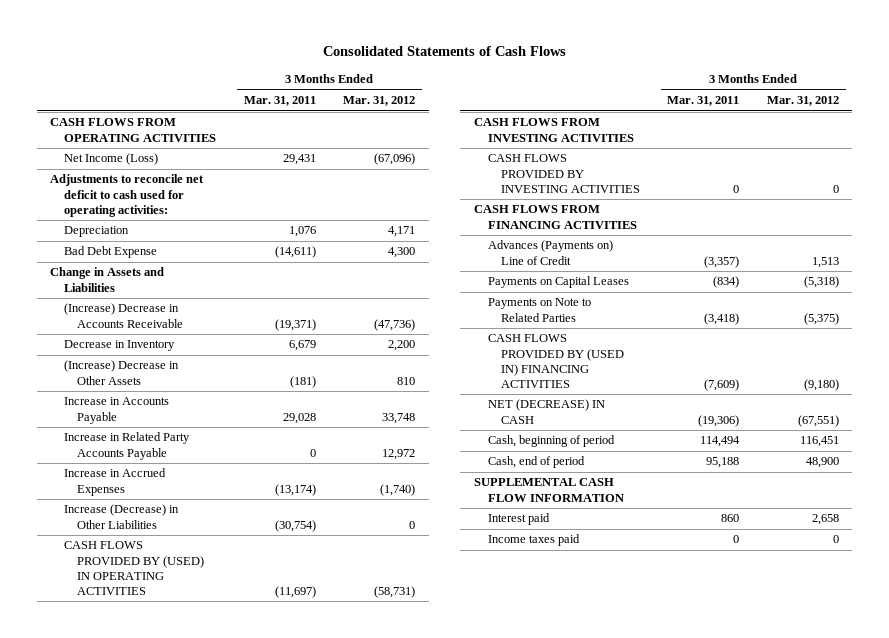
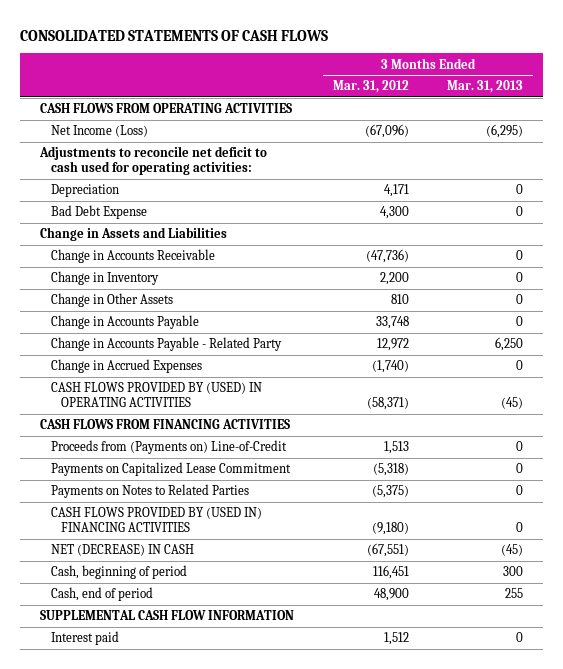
[322,46,566,57] Consolidated Statements of Cash Flows -> [20,29,329,41] CONSOLIDATED STATEMENTS OF CASH FLOWS
[243,96,316,107] Mar. 31, 2011 -> none
none -> [447,80,524,94] Mar. 31, 2013
[63,504,179,529] Increase (Decrease) in Other Liabilities -> none
[474,118,634,142] CASH FLOWS FROM INVESTING ACTIVITIES -> none
[487,154,641,193] CASH FLOWS PROVIDED BY INVESTING ACTIVITIES -> none
[63,303,184,328] (Increase) Decrease in Accounts Receivable -> [50,249,215,264] Change in Accounts Receivable
[63,340,175,352] Decrease in Inventory -> [50,271,159,286] Change in Inventory
[63,360,179,385] (Increase) Decrease in Other Assets -> [50,293,173,308] Change in Other Assets
[63,397,169,424] Increase in Accounts Payable -> [50,315,199,330] Change in Accounts Payable
[63,432,190,460] Increase in Related Party Accounts Payable -> [50,337,282,352] Change in Accounts Payable - Related Party
[63,468,166,496] Increase in Accrued Expenses -> [50,359,202,374] Change in Accrued Expenses
[374,585,416,598] (58,731) -> [366,397,409,411] (58,371)
[487,240,613,265] Advances (Payments on) Line of Credit -> [50,440,287,455] Proceeds from (Payments on) Line-of-Credit
[487,276,629,289] Payments on Capital Leases -> [50,462,291,477] Payments on Capitalized Lease Commitment
[487,298,591,322] Payments on Note to Related Parties -> [50,484,249,499] Payments on Notes to Related Parties
[487,534,580,547] Income taxes paid -> none
[811,514,839,526] 2,658 -> [383,632,409,646] 1,512

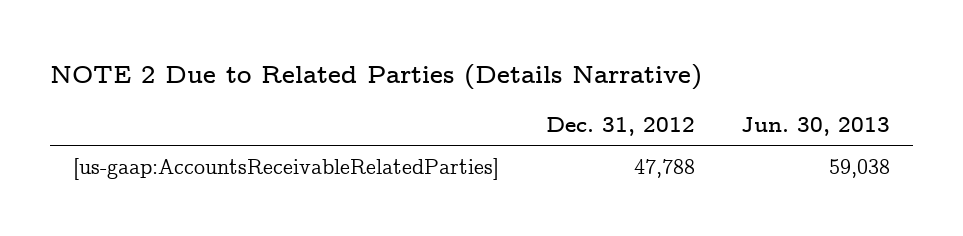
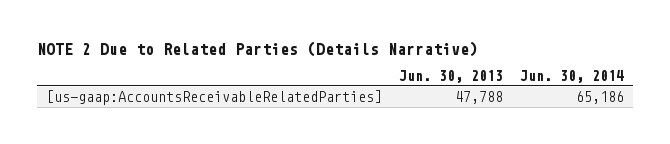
[545,117,695,137] Dec. 31, 2012 -> none
none -> [520,70,625,84] Jun. 30, 2014
[829,158,891,178] 59,038 -> [454,91,503,105] 47,788

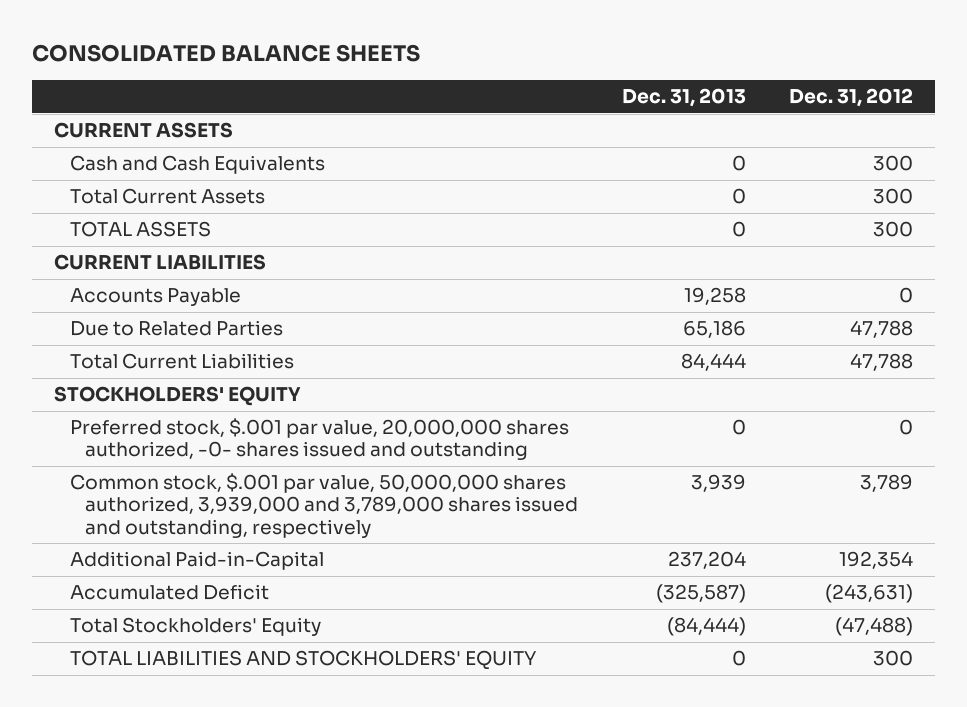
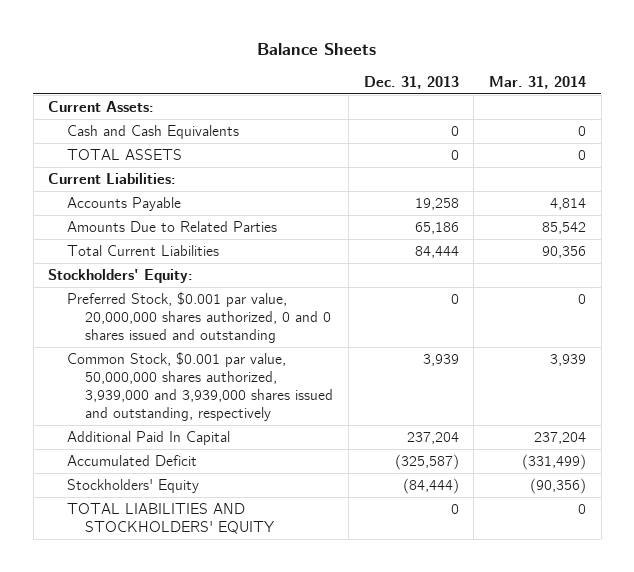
[32,44,421,63] CONSOLIDATED BALANCE SHEETS -> [257,43,377,56] Balance Sheets
[788,88,913,108] Dec. 31, 2012 -> none
none -> [489,75,587,89] Mar. 31, 2014
[53,122,233,139] CURRENT ASSETS -> [48,101,155,113] Current Assets:
[69,188,265,205] Total Current Assets -> none
[53,254,266,271] CURRENT LIABILITIES -> [48,173,177,185] Current Liabilities:
[69,320,283,337] Due to Related Parties -> [66,221,277,233] Amounts Due to Related Parties
[53,386,301,407] STOCKHOLDERS' EQUITY -> [48,269,194,284] Stockholders' Equity:
[69,418,569,461] Preferred stock, $.001 par value, 20,000,000 shares authorized, -0- shares issued and outstanding -> [66,292,332,343] Preferred Stock, $0.001 par value, 20,000,000 shares authorized, 0 and 0 shares issued and outstanding
[69,473,579,538] Common stock, $.001 par value, 50,000,000 shares authorized, 3,939,000 and 3,789,000 shares issued and outstanding, respectively -> [66,352,334,421] Common Stock, $0.001 par value, 50,000,000 shares authorized, 3,939,000 and 3,939,000 shares issued and outstanding, respectively
[69,551,324,571] Additional Paid-in-Capital -> [66,431,230,446] Additional Paid In Capital
[69,617,321,637] Total Stockholders' Equity -> [66,479,199,494] Stockholders' Equity

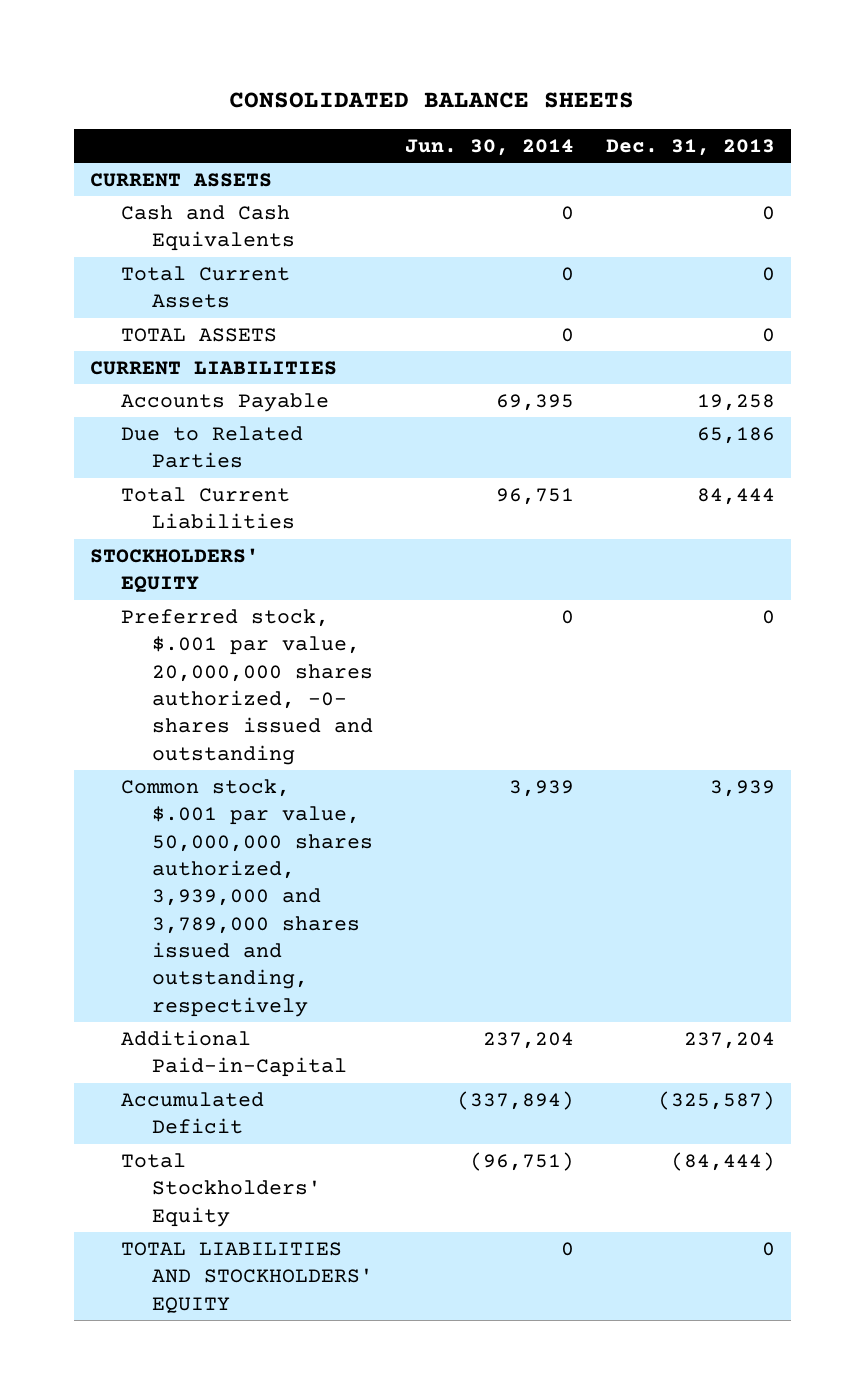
[257,43,377,56] Balance Sheets -> [229,92,635,109] CONSOLIDATED BALANCE SHEETS
[489,75,587,89] Mar. 31, 2014 -> none
none -> [404,138,574,156] Jun. 30, 2014
[48,101,155,113] Current Assets: -> [89,172,272,187] CURRENT ASSETS
none -> [120,265,290,309] Total Current Assets
[48,173,177,185] Current Liabilities: -> [89,360,337,375] CURRENT LIABILITIES
[66,221,277,233] Amounts Due to Related Parties -> [120,425,303,469] Due to Related Parties
[48,269,194,284] Stockholders' Equity: -> [89,547,259,594] STOCKHOLDERS' EQUITY
[66,292,332,343] Preferred Stock, $0.001 par value, 20,000,000 shares authorized, 0 and 0 shares issued and outstanding -> [120,608,373,765] Preferred stock, $.001 par value, 20,000,000 shares authorized, -0- shares issued and outstanding
[66,352,334,421] Common Stock, $0.001 par value, 50,000,000 shares authorized, 3,939,000 and 3,939,000 shares issued and outstanding, respectively -> [120,778,373,1017] Common stock, $.001 par value, 50,000,000 shares authorized, 3,939,000 and 3,789,000 shares issued and outstanding, respectively
[66,431,230,446] Additional Paid In Capital -> [120,1029,347,1078] Additional Paid-in-Capital
[66,479,199,494] Stockholders' Equity -> [120,1152,321,1227] Total Stockholders' Equity

